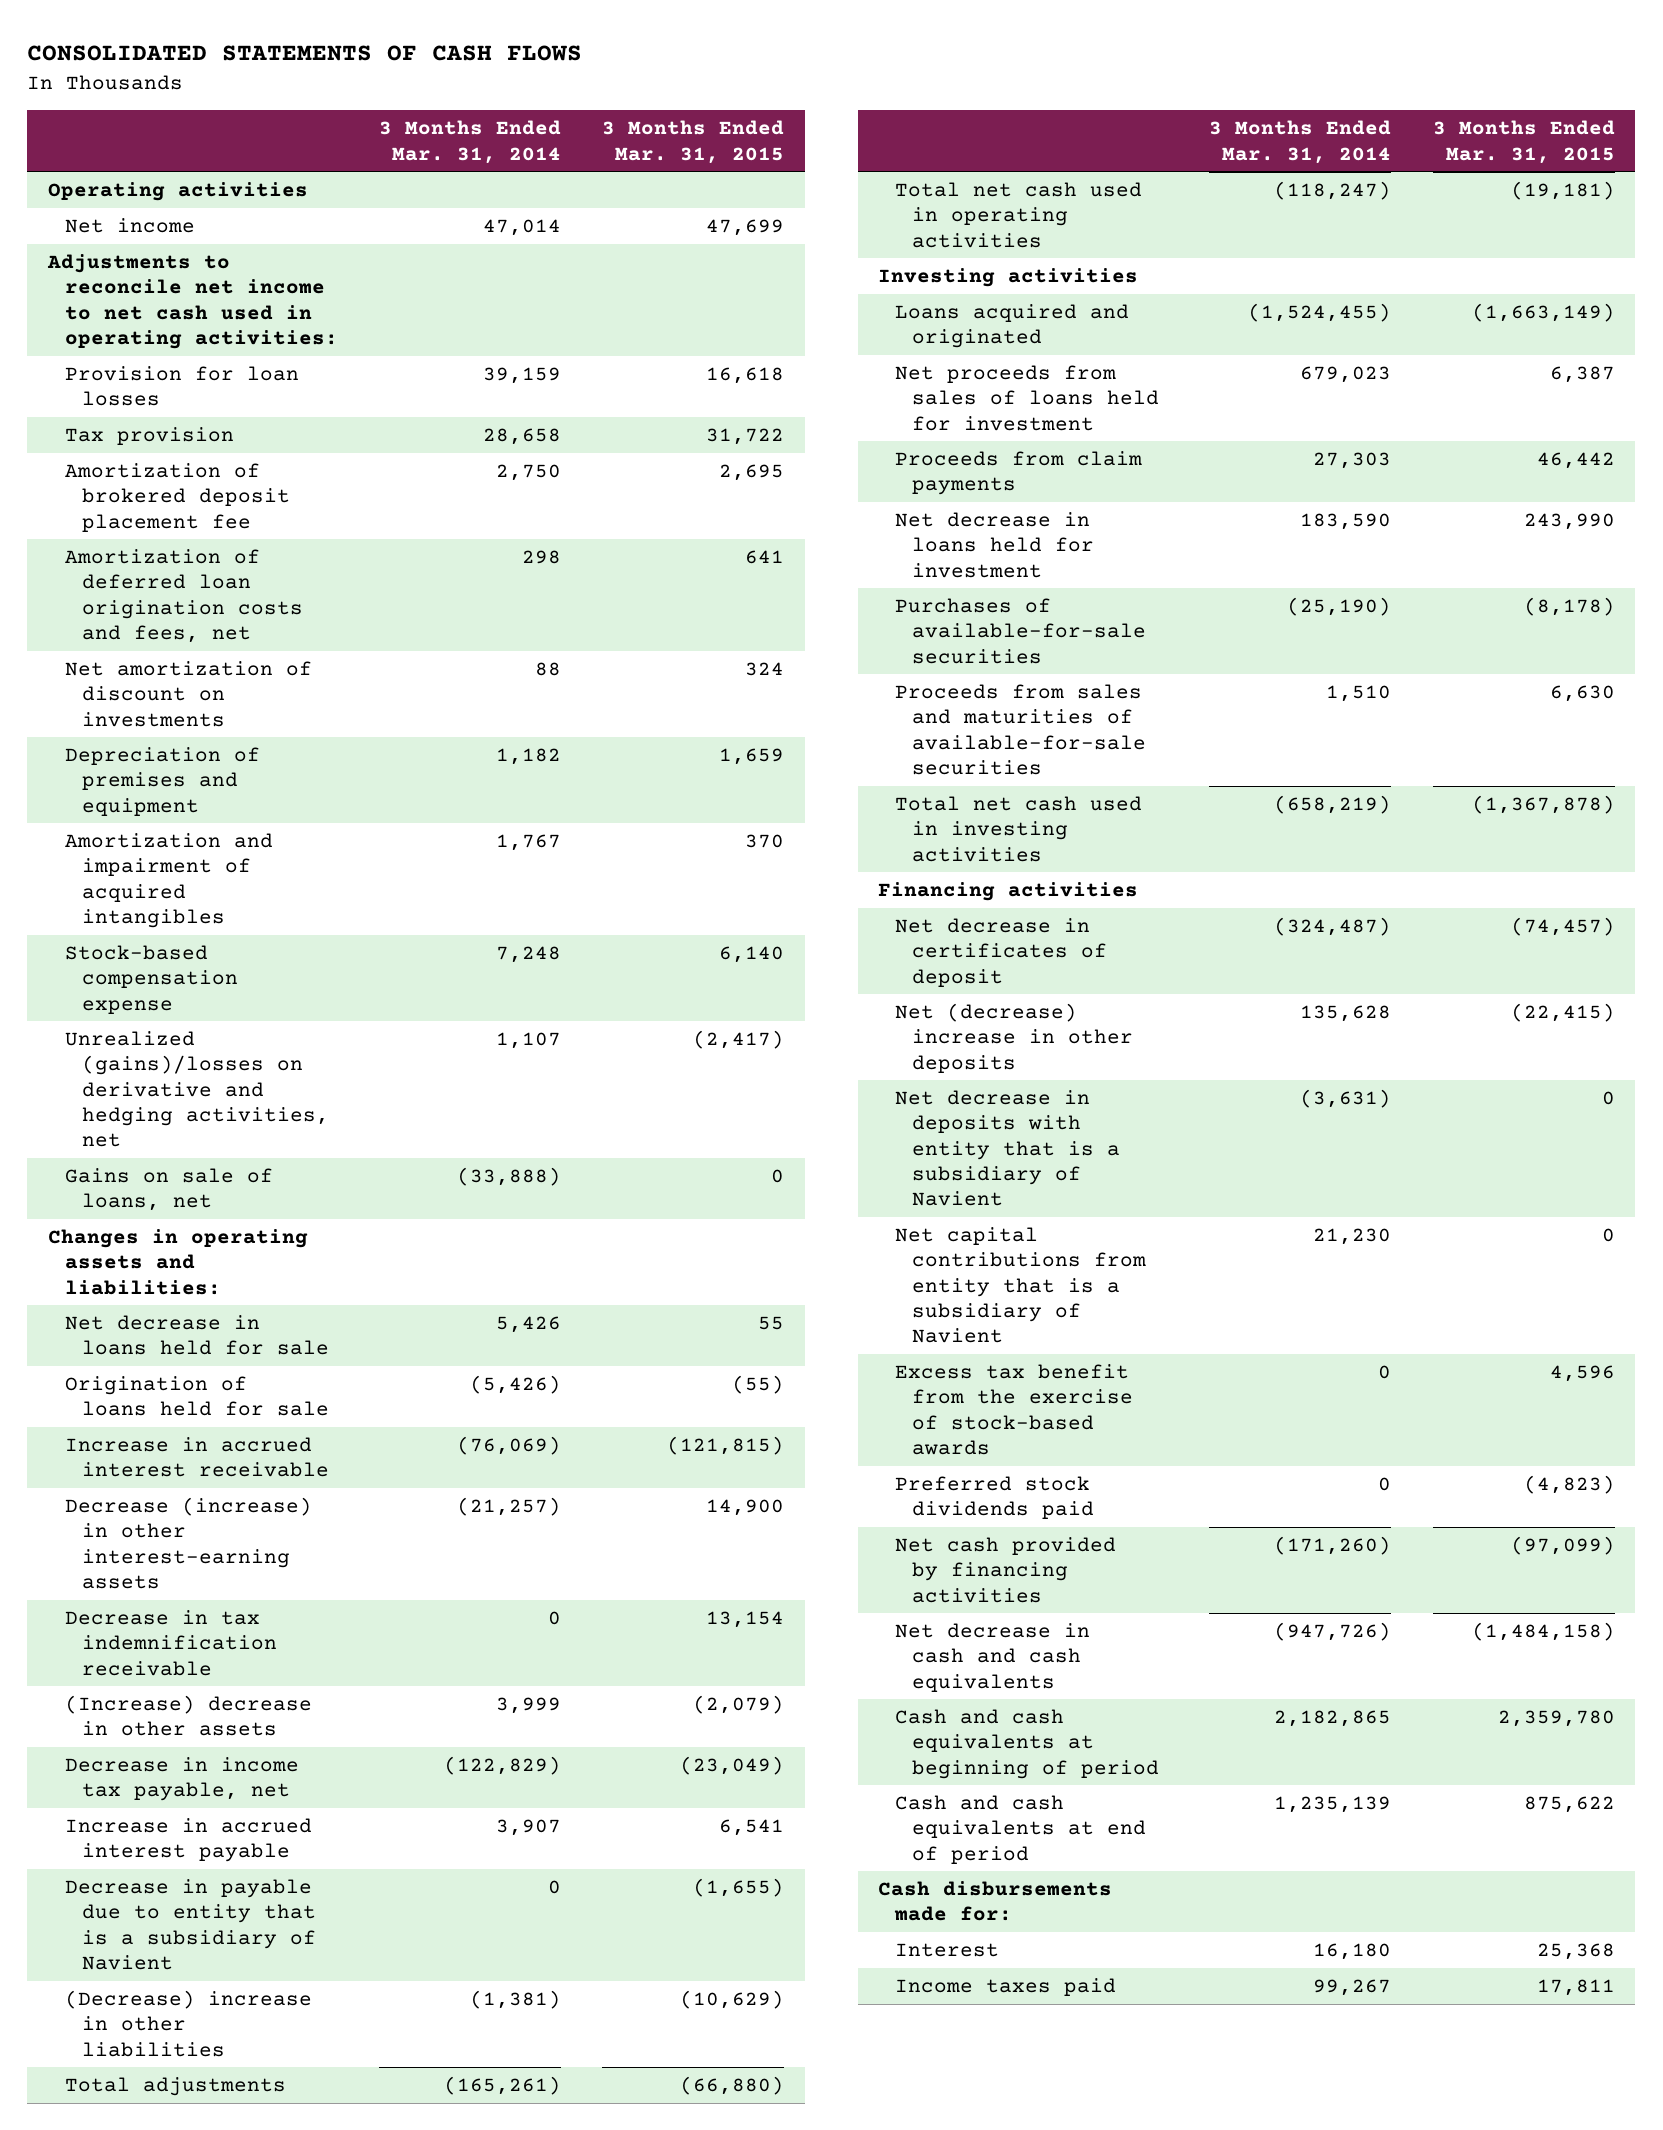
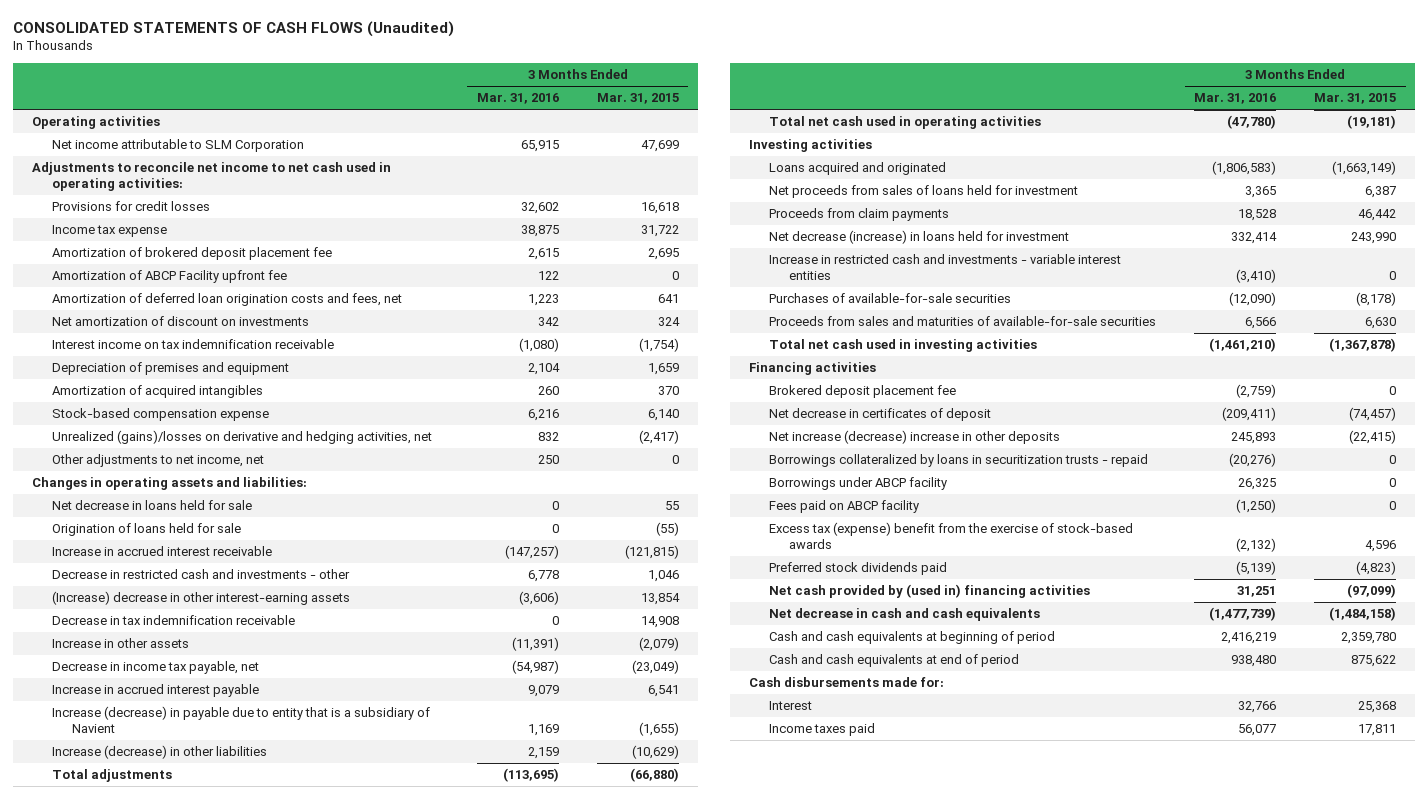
[27,45,583,62] CONSOLIDATED STATEMENTS OF CASH FLOWS -> [12,20,454,37] CONSOLIDATED STATEMENTS OF CASH FLOWS (Unaudited)
[379,120,562,164] 3 Months Ended Mar. 31, 2014 -> none
none -> [476,93,559,105] Mar. 31, 2016
[64,218,195,234] Net income -> [51,139,304,153] Net income attributable to SLM Corporation
[64,366,299,407] Provision for loan losses -> [51,201,210,212] Provisions for credit losses
[64,427,234,446] Tax provision -> [51,225,167,238] Income tax expense
none -> [51,270,287,284] Amortization of ABCP Facility upfront fee
none -> [51,339,334,350] Interest income on tax indemnification receivable
[64,833,273,928] Amortization and impairment of acquired intangibles -> [51,385,263,399] Amortization of acquired intangibles
[64,1168,273,1212] Gains on sale of loans, net -> none
none -> [51,454,264,468] Other adjustments to net income, net
none -> [51,569,350,580] Decrease in restricted cash and investments - other
[64,1497,312,1589] Decrease (increase) in other interest-earning assets -> [51,591,350,606] (Increase) decrease in other interest-earning assets
[706,1499,785,1517] 14,900 -> [640,593,680,606] 13,854
[706,1611,785,1629] 13,154 -> [640,616,679,629] 14,908
[64,1695,312,1737] (Increase) decrease in other assets -> [51,638,189,649] Increase in other assets
[64,1879,316,1970] Decrease in payable due to entity that is a subsidiary of Navient -> [51,706,430,733] Increase (decrease) in payable due to entity that is a subsidiary of Navient
[64,1990,312,2057] (Decrease) increase in other liabilities -> [51,745,267,760] Increase (decrease) in other liabilities
[895,512,1095,578] Net decrease in loans held for investment -> [769,230,1070,245] Net decrease (increase) in loans held for investment
none -> [769,254,1122,280] Increase in restricted cash and investments - variable interest entities
none -> [769,385,957,399] Brokered deposit placement fee
[895,1090,1121,1207] Net decrease in deposits with entity that is a subsidiary of Navient -> none
[895,1227,1147,1344] Net capital contributions from entity that is a subsidiary of Navient -> none
[895,1003,1134,1073] Net (decrease) increase in other deposits -> [769,430,1061,445] Net increase (decrease) increase in other deposits
none -> [769,454,1149,468] Borrowings collateralized by loans in securitization trusts - repaid
none -> [769,477,948,491] Borrowings under ABCP facility
none -> [769,500,920,514] Fees paid on ABCP facility
[895,1364,1134,1455] Excess tax benefit from the exercise of stock-based awards -> [769,522,1134,549] Excess tax (expense) benefit from the exercise of stock-based awards
[895,1537,1117,1603] Net cash provided by financing activities -> [769,584,1091,599] Net cash provided by (used in) financing activities

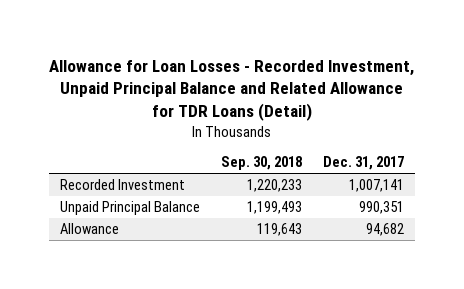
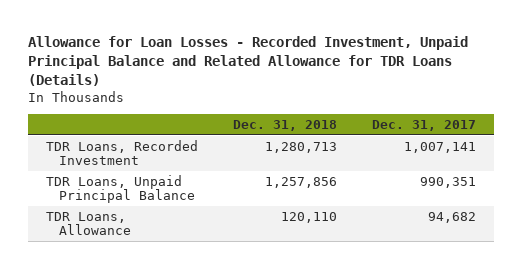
[48,59,414,121] Allowance for Loan Losses - Recorded Investment, Unpaid Principal Balance and Related Allowance for TDR Loans (Detail) -> [27,35,468,87] Allowance for Loan Losses - Recorded Investment, Unpaid Principal Balance and Related Allowance for TDR Loans (Details)
[220,156,302,171] Sep. 30, 2018 -> none
none -> [232,119,337,131] Dec. 31, 2018
[59,179,185,191] Recorded Investment -> [45,139,198,166] TDR Loans, Recorded Investment
[59,201,200,216] Unpaid Principal Balance -> [45,174,195,204] TDR Loans, Unpaid Principal Balance
[59,223,119,235] Allowance -> [45,211,131,236] TDR Loans, Allowance

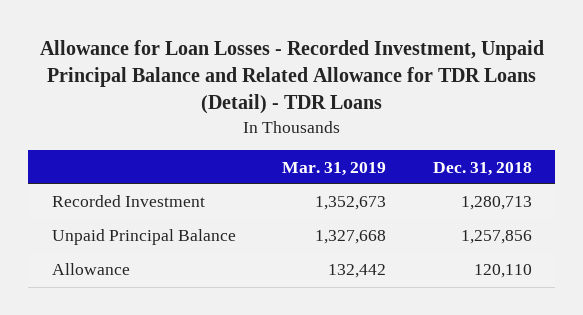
[27,35,468,87] Allowance for Loan Losses - Recorded Investment, Unpaid Principal Balance and Related Allowance for TDR Loans (Details) -> [39,40,544,115] Allowance for Loan Losses - Recorded Investment, Unpaid Principal Balance and Related Allowance for TDR Loans (Detail) - TDR Loans
[372,119,477,131] Dec. 31, 2017 -> none
none -> [282,161,387,176] Mar. 31, 2019
[45,139,198,166] TDR Loans, Recorded Investment -> [51,195,205,208] Recorded Investment
[45,174,195,204] TDR Loans, Unpaid Principal Balance -> [51,229,236,246] Unpaid Principal Balance
[45,211,131,236] TDR Loans, Allowance -> [51,263,130,276] Allowance

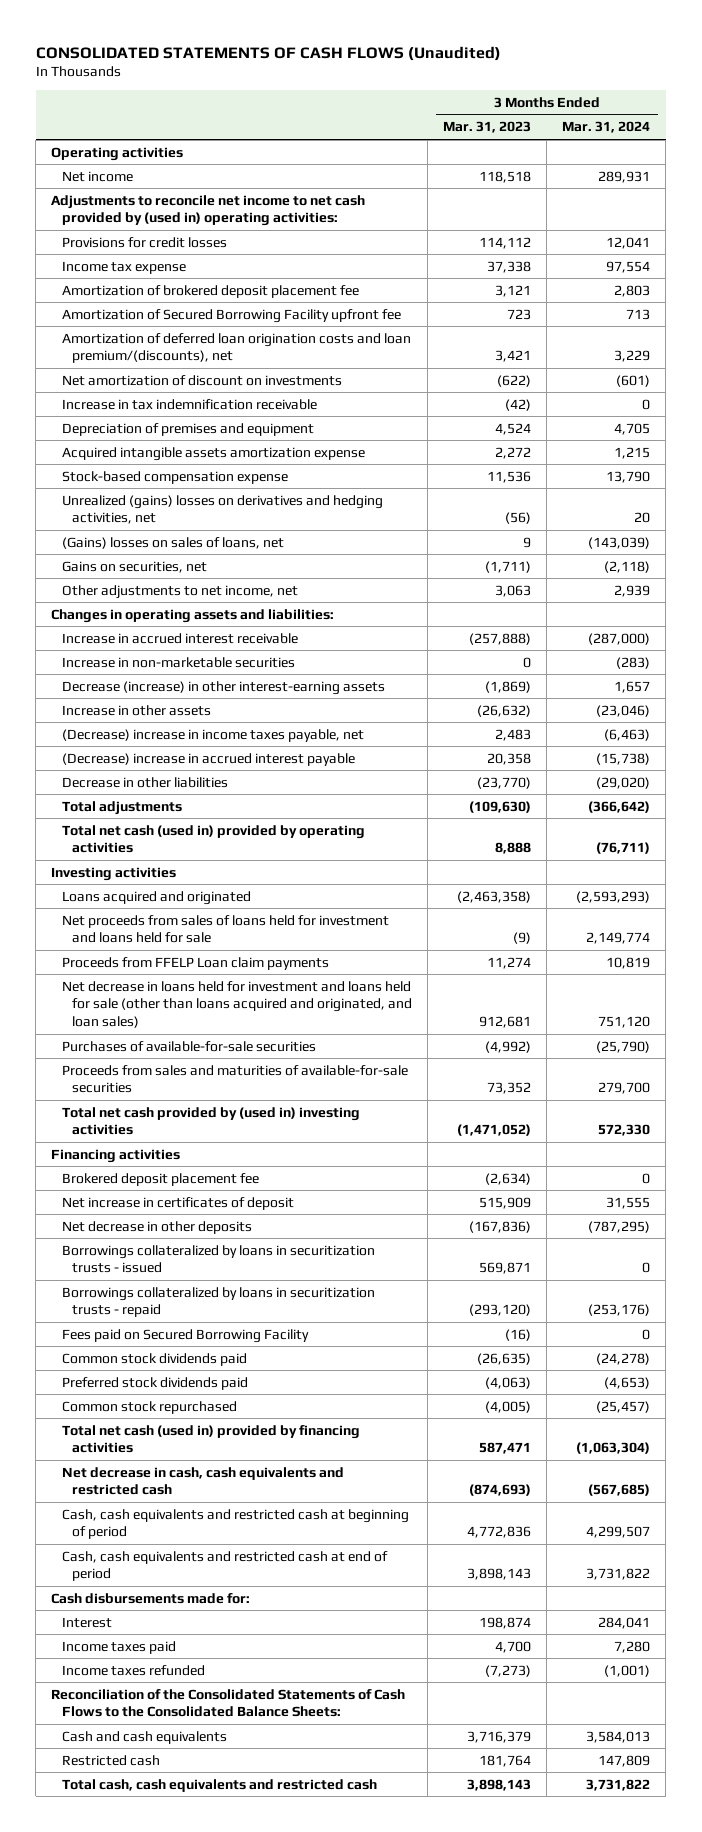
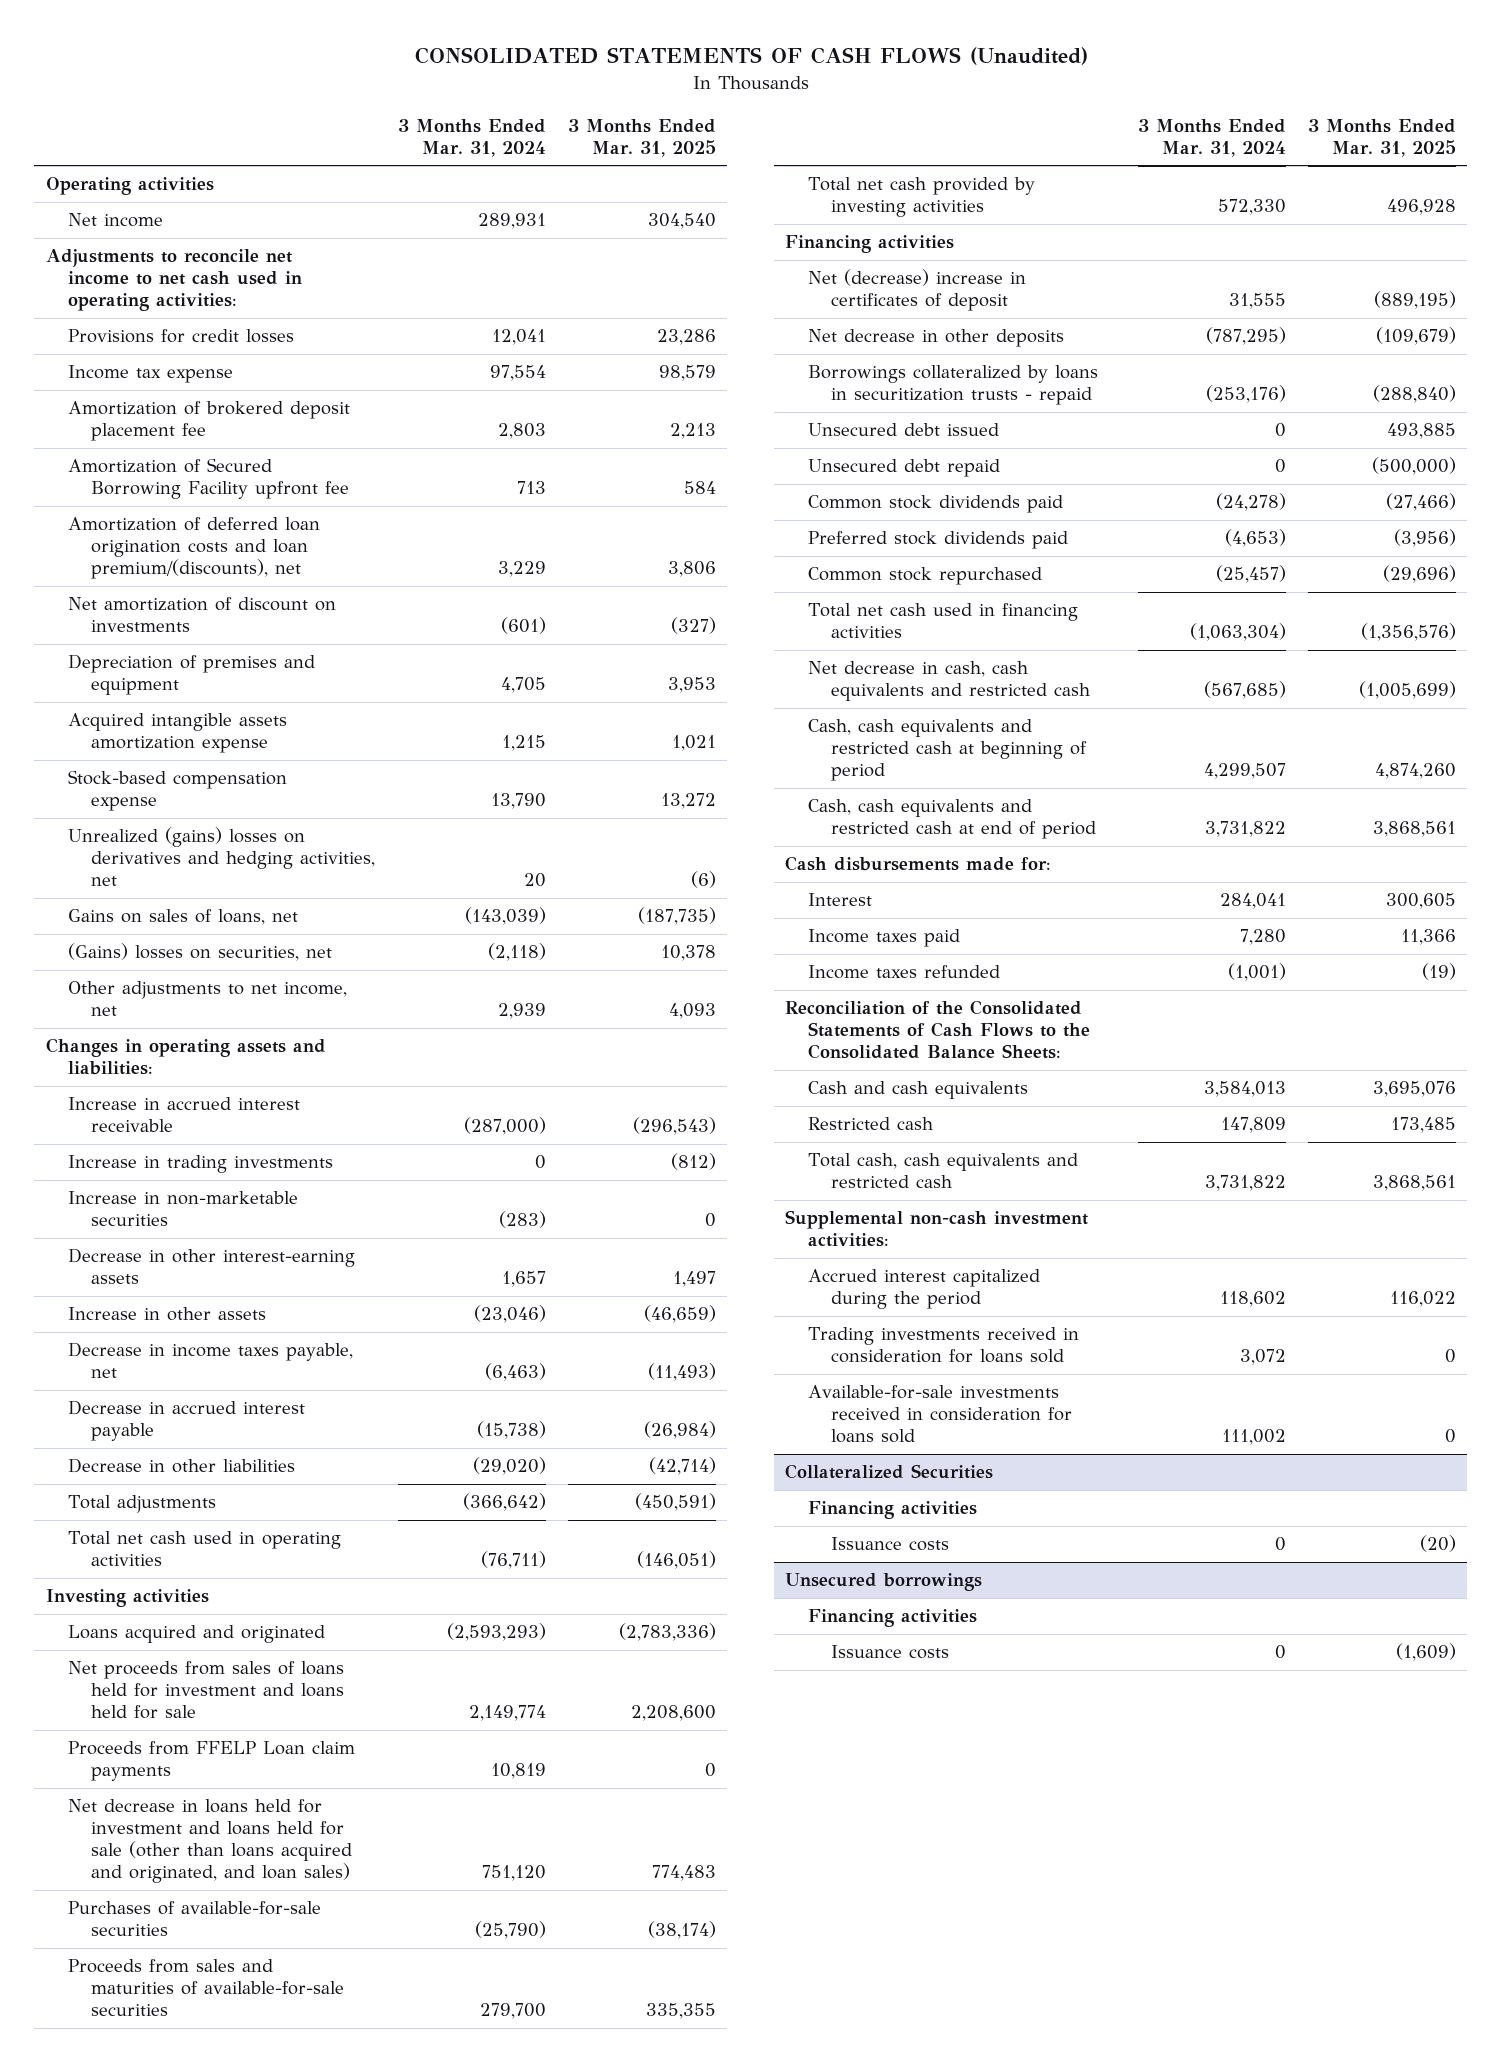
[443,121,532,134] Mar. 31, 2023 -> none
none -> [568,118,717,157] 3 Months Ended Mar. 31, 2025
[51,194,366,227] Adjustments to reconcile net income to net cash provided by (used in) operating activities: -> [45,249,303,312] Adjustments to reconcile net income to net cash used in operating activities:
[61,398,317,410] Increase in tax indemnification receivable -> none
[61,536,284,549] (Gains) losses on sales of loans, net -> [68,909,299,926] Gains on sales of loans, net
[61,560,207,573] Gains on securities, net -> [68,943,333,962] (Gains) losses on securities, net
none -> [68,1155,334,1174] Increase in trading investments
[61,680,385,695] Decrease (increase) in other interest-earning assets -> [68,1248,356,1285] Decrease in other interest-earning assets
[61,728,364,742] (Decrease) increase in income taxes payable, net -> [68,1342,354,1379] Decrease in income taxes payable, net
[61,752,355,766] (Decrease) increase in accrued interest payable -> [68,1400,306,1442] Decrease in accrued interest payable
[61,824,365,854] Total net cash (used in) provided by operating activities -> [68,1531,342,1567] Total net cash used in operating activities
[61,1106,360,1136] Total net cash provided by (used in) investing activities -> [808,177,1036,218] Total net cash provided by investing activities
[61,1172,259,1186] Brokered deposit placement fee -> none
[61,1196,294,1210] Net increase in certificates of deposit -> [808,269,1027,312] Net (decrease) increase in certificates of deposit
[61,1244,375,1274] Borrowings collateralized by loans in securitization trusts - issued -> none
[61,1328,309,1343] Fees paid on Secured Borrowing Facility -> none
none -> [808,423,1000,437] Unsecured debt issued
none -> [808,459,1001,478] Unsecured debt repaid
[61,1424,360,1454] Total net cash (used in) provided by financing activities -> [808,603,1079,639] Total net cash used in financing activities
none -> [785,1210,1089,1248] Supplemental non-cash investment activities:
none -> [808,1269,1041,1310] Accrued interest capitalized during the period
none -> [808,1327,1080,1364] Trading investments received in consideration for loans sold
none -> [808,1385,1073,1444] Available-for-sale investments received in consideration for loans sold
none -> [785,1464,994,1480] Collateralized Securities
none -> [808,1501,978,1520] Financing activities
none -> [831,1537,950,1552] Issuance costs
none -> [785,1573,983,1592] Unsecured borrowings
none -> [808,1609,978,1628] Financing activities
none -> [831,1645,950,1660] Issuance costs

